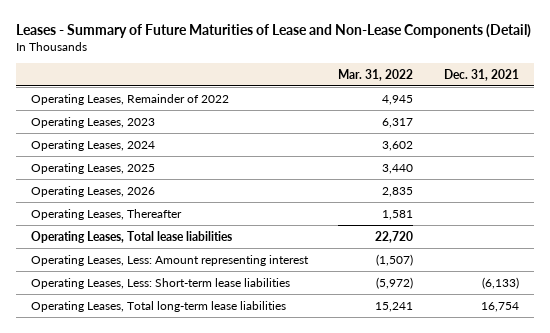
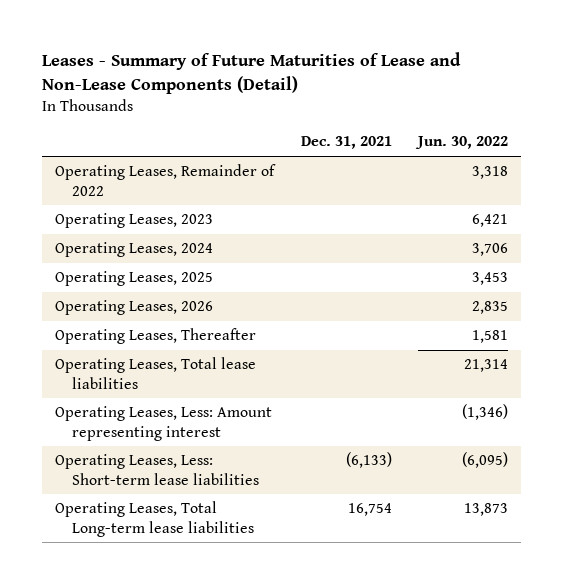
[338,69,414,82] Mar. 31, 2022 -> none
none -> [415,136,509,150] Jun. 30, 2022
[31,300,287,312] Operating Leases, Total long-term lease liabilities -> [55,501,255,537] Operating Leases, Total Long-term lease liabilities

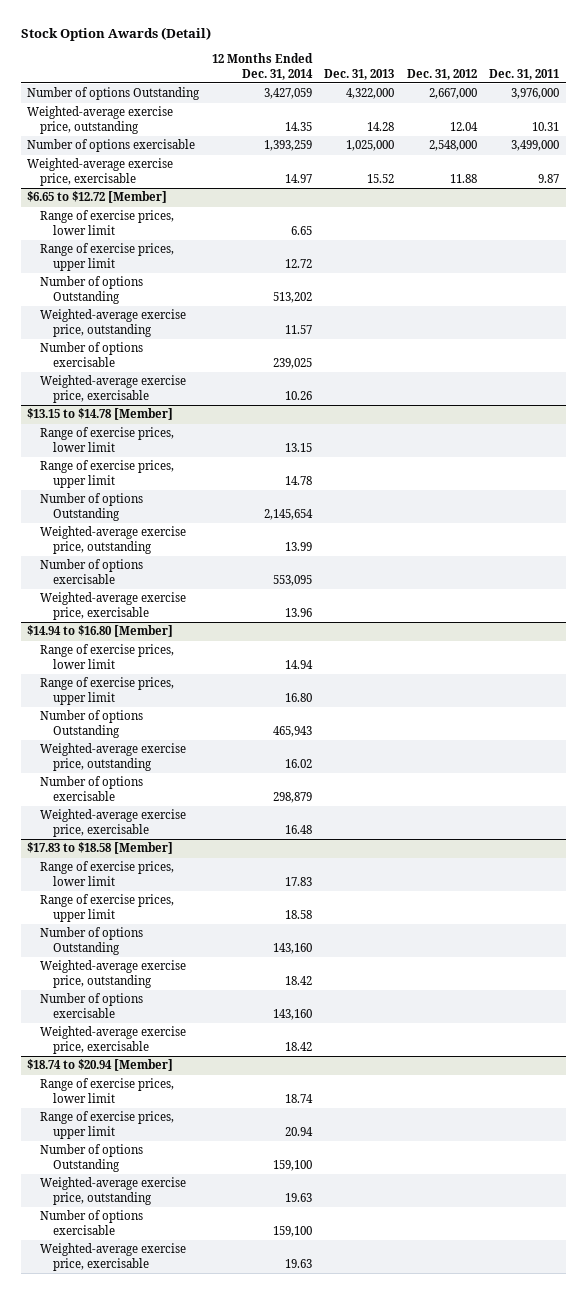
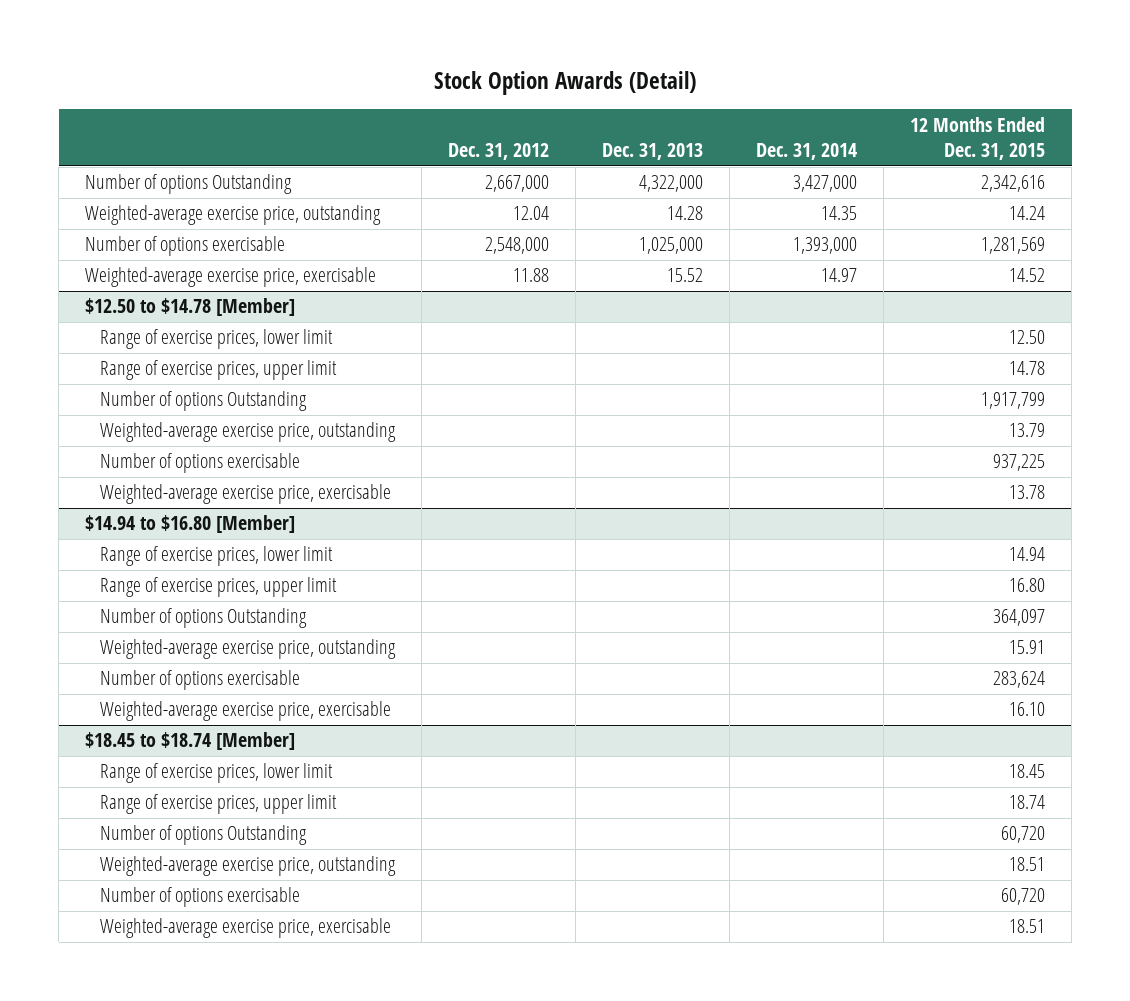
[211,53,313,80] 12 Months Ended Dec. 31, 2014 -> none
[489,68,560,80] Dec. 31, 2011 -> none
none -> [755,143,857,161] Dec. 31, 2014
none -> [910,116,1046,161] 12 Months Ended Dec. 31, 2015
[26,191,167,204] $6.65 to $12.72 [Member] -> [85,298,296,317] $12.50 to $14.78 [Member]
[26,408,173,421] $13.15 to $14.78 [Member] -> none
[39,427,174,452] Range of exercise prices, lower limit -> none
[39,460,174,488] Range of exercise prices, upper limit -> none
[39,493,143,521] Number of options Outstanding -> none
[39,526,186,554] Weighted-average exercise price, outstanding -> none
[39,559,143,584] Number of options exercisable -> none
[39,592,186,620] Weighted-average exercise price, exercisable -> none
[26,842,173,855] $17.83 to $18.58 [Member] -> none
[39,861,174,886] Range of exercise prices, lower limit -> none
[39,894,174,922] Range of exercise prices, upper limit -> none
[39,927,143,955] Number of options Outstanding -> none
[39,960,186,988] Weighted-average exercise price, outstanding -> none
[39,993,143,1018] Number of options exercisable -> none
[39,1026,186,1054] Weighted-average exercise price, exercisable -> none
[26,1059,173,1072] $18.74 to $20.94 [Member] -> none
[39,1078,174,1103] Range of exercise prices, lower limit -> none
[39,1111,174,1139] Range of exercise prices, upper limit -> none
[39,1144,143,1172] Number of options Outstanding -> none
[39,1177,186,1205] Weighted-average exercise price, outstanding -> none
[39,1210,143,1235] Number of options exercisable -> none
[39,1243,186,1271] Weighted-average exercise price, exercisable -> none
none -> [85,732,296,751] $18.45 to $18.74 [Member]
none -> [99,763,333,784] Range of exercise prices, lower limit
none -> [99,794,337,815] Range of exercise prices, upper limit
none -> [99,825,307,846] Number of options Outstanding
none -> [99,856,396,877] Weighted-average exercise price, outstanding
none -> [99,887,300,908] Number of options exercisable
none -> [99,918,391,939] Weighted-average exercise price, exercisable

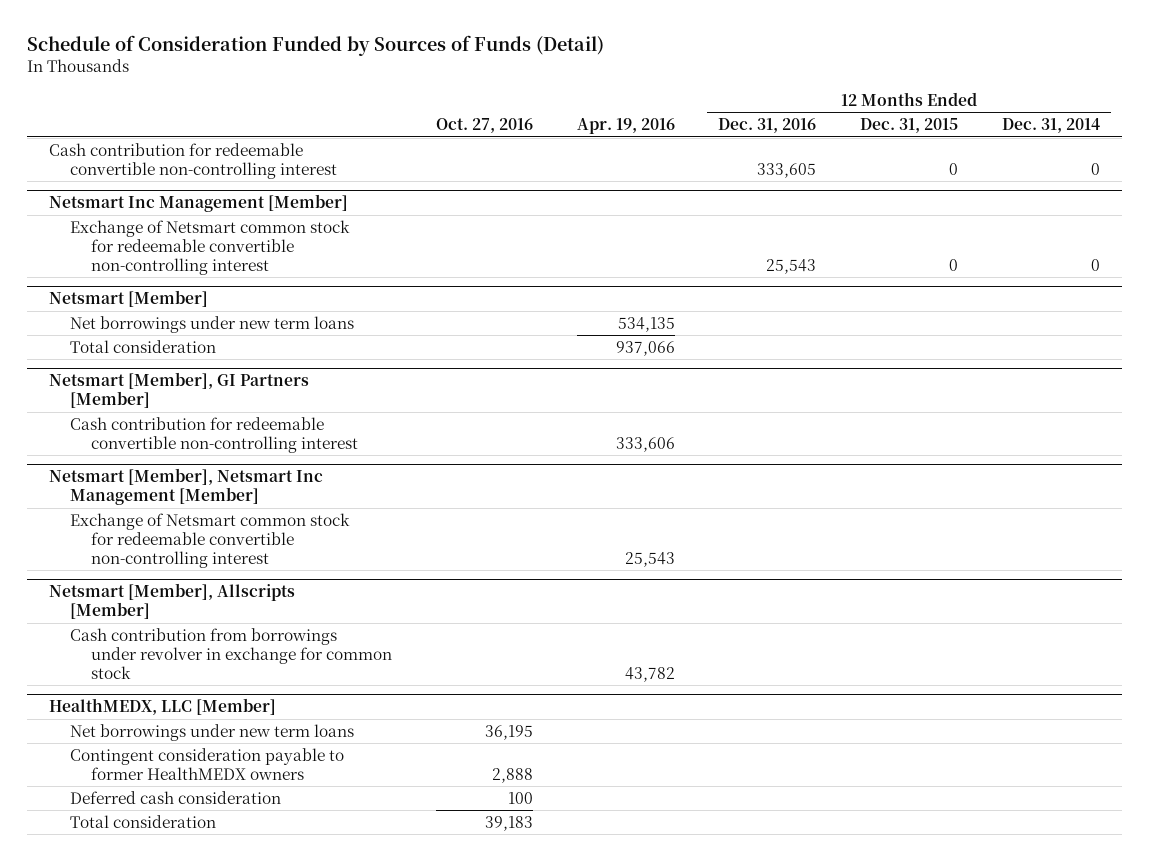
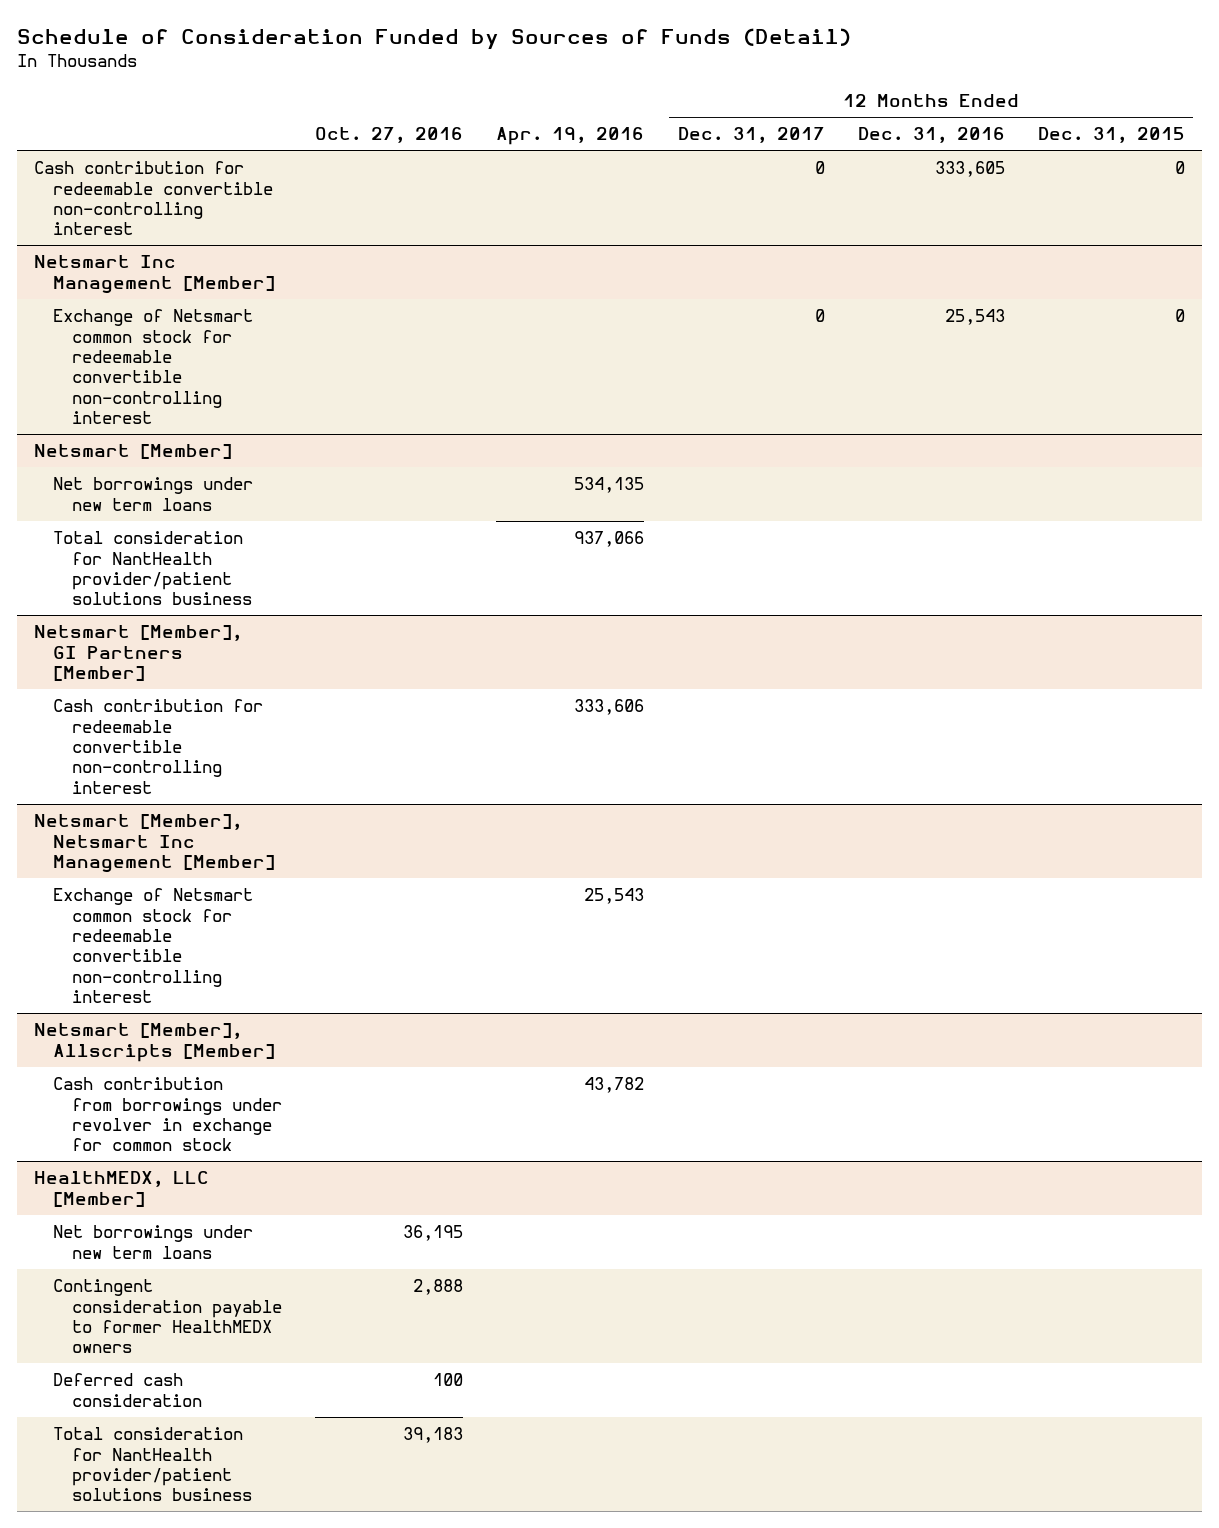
[1002,118,1101,134] Dec. 31, 2014 -> none
none -> [677,127,825,144] Dec. 31, 2017
[69,339,216,353] Total consideration -> [52,531,252,606] Total consideration for NantHealth provider/patient solutions business
[69,814,216,828] Total consideration -> [52,1427,252,1502] Total consideration for NantHealth provider/patient solutions business

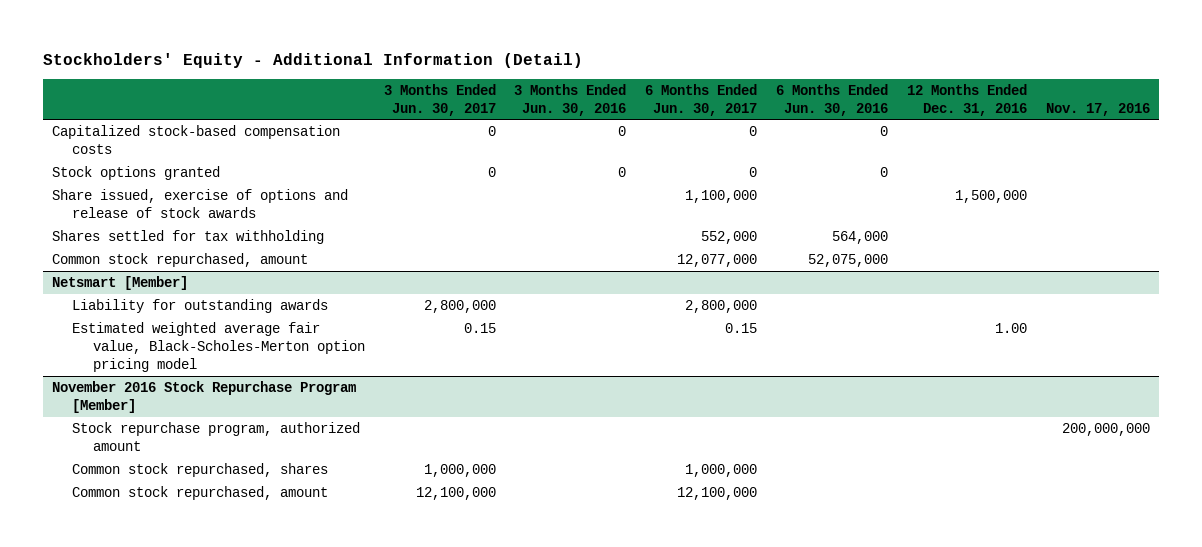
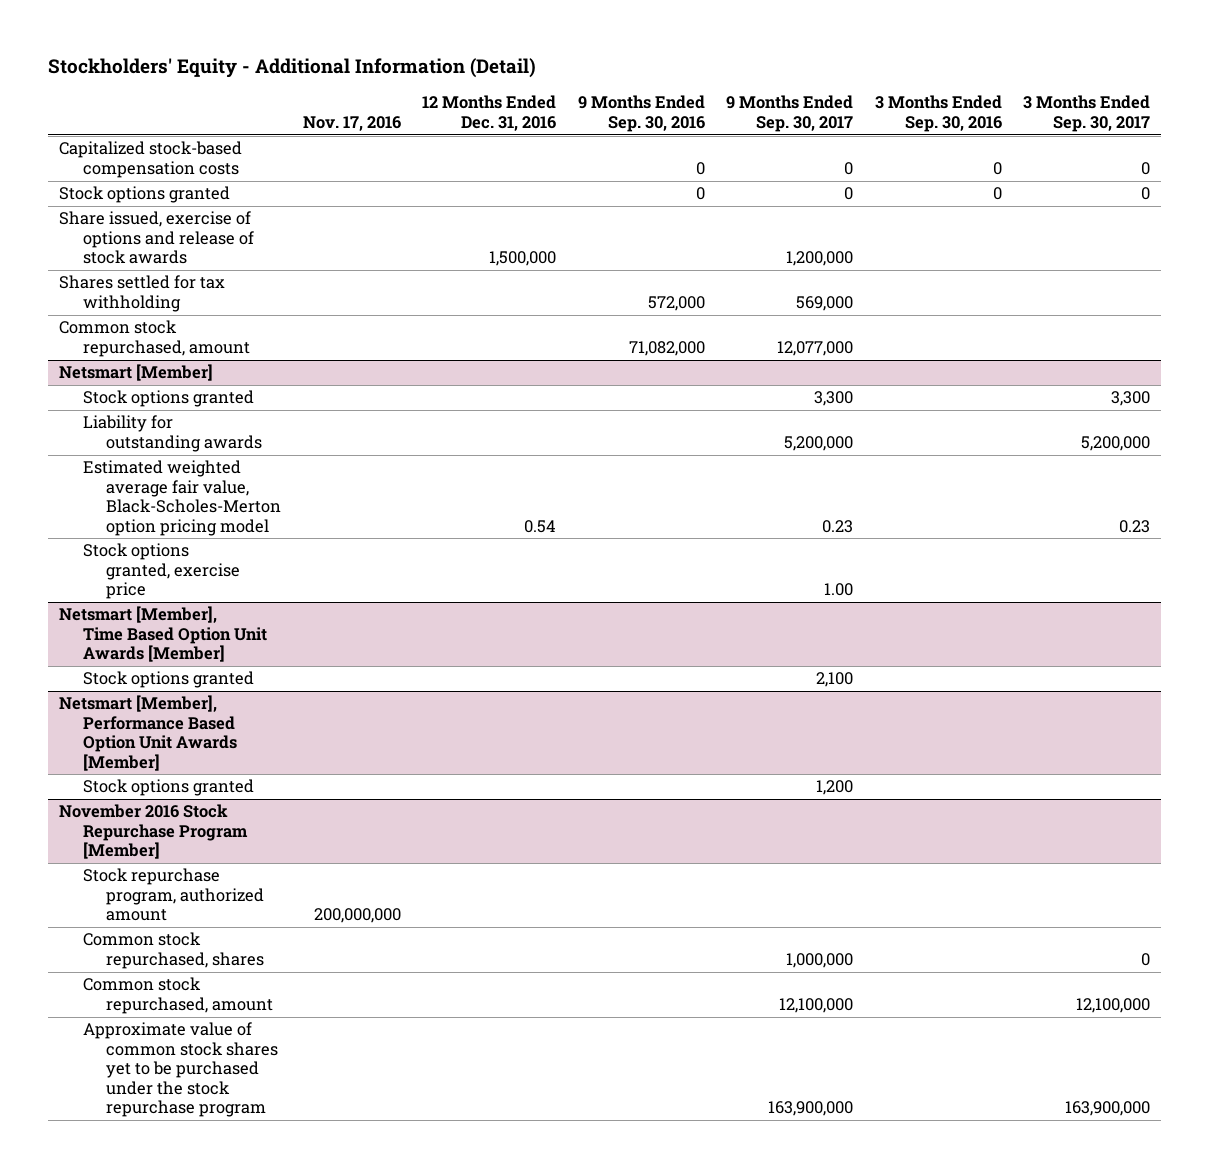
[383,83,496,116] 3 Months Ended Jun. 30, 2017 -> none
[514,83,627,116] 3 Months Ended Jun. 30, 2016 -> none
[645,83,758,116] 6 Months Ended Jun. 30, 2017 -> none
[775,83,888,116] 6 Months Ended Jun. 30, 2016 -> none
none -> [577,95,705,132] 9 Months Ended Sep. 30, 2016
none -> [726,95,854,132] 9 Months Ended Sep. 30, 2017
none -> [874,95,1002,132] 3 Months Ended Sep. 30, 2016
none -> [1023,95,1151,132] 3 Months Ended Sep. 30, 2017
none -> [82,390,254,408] Stock options granted
[994,323,1027,334] 1.00 -> [524,519,557,533] 0.54
none -> [82,543,241,600] Stock options granted, exercise price
none -> [58,606,267,663] Netsmart [Member], Time Based Option Unit Awards [Member]
none -> [82,671,254,689] Stock options granted
none -> [58,695,237,771] Netsmart [Member], Performance Based Option Unit Awards [Member]
none -> [82,779,254,797] Stock options granted
none -> [82,1022,279,1118] Approximate value of common stock shares yet to be purchased under the stock repurchase program

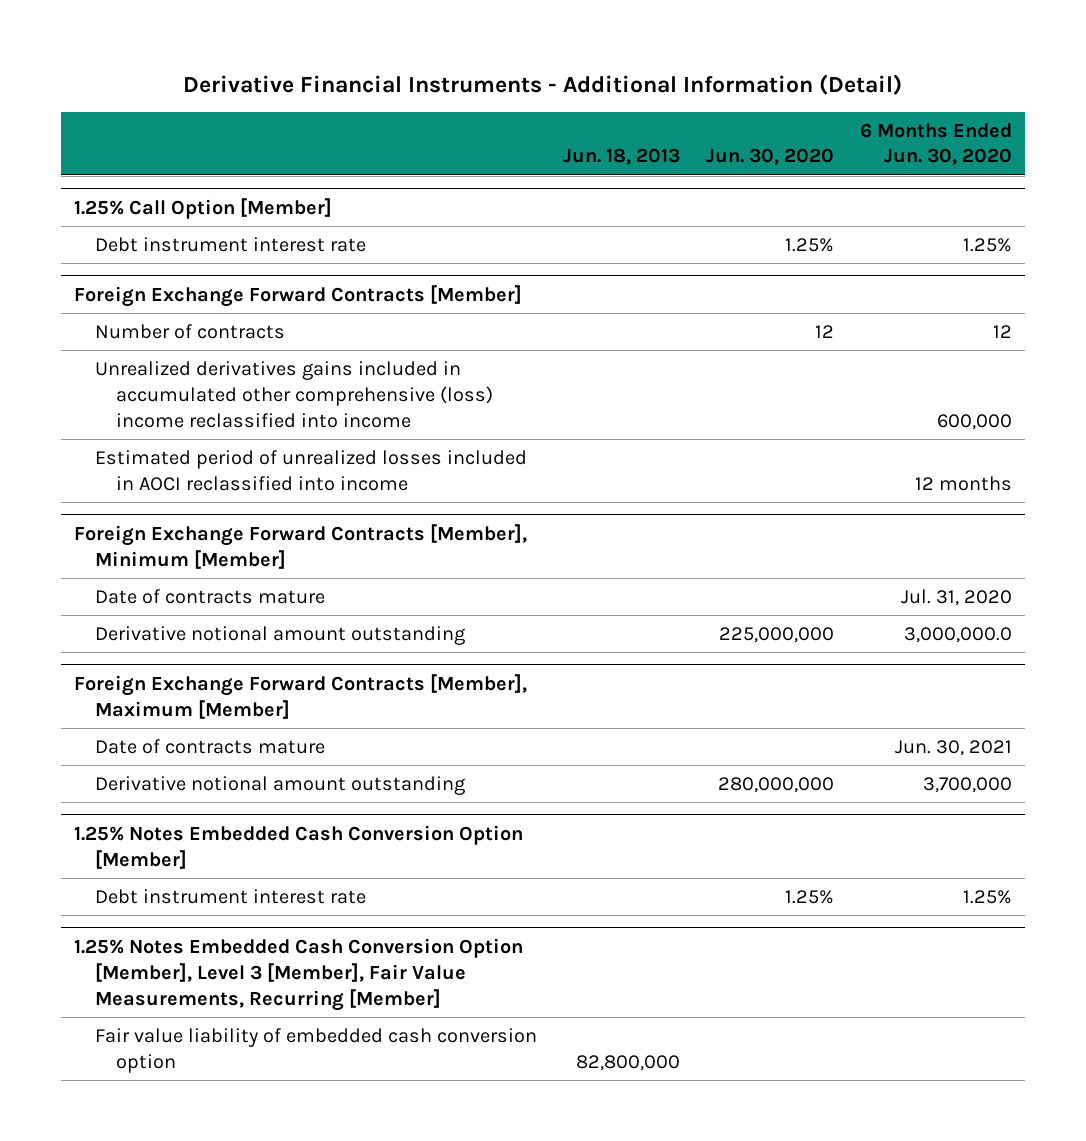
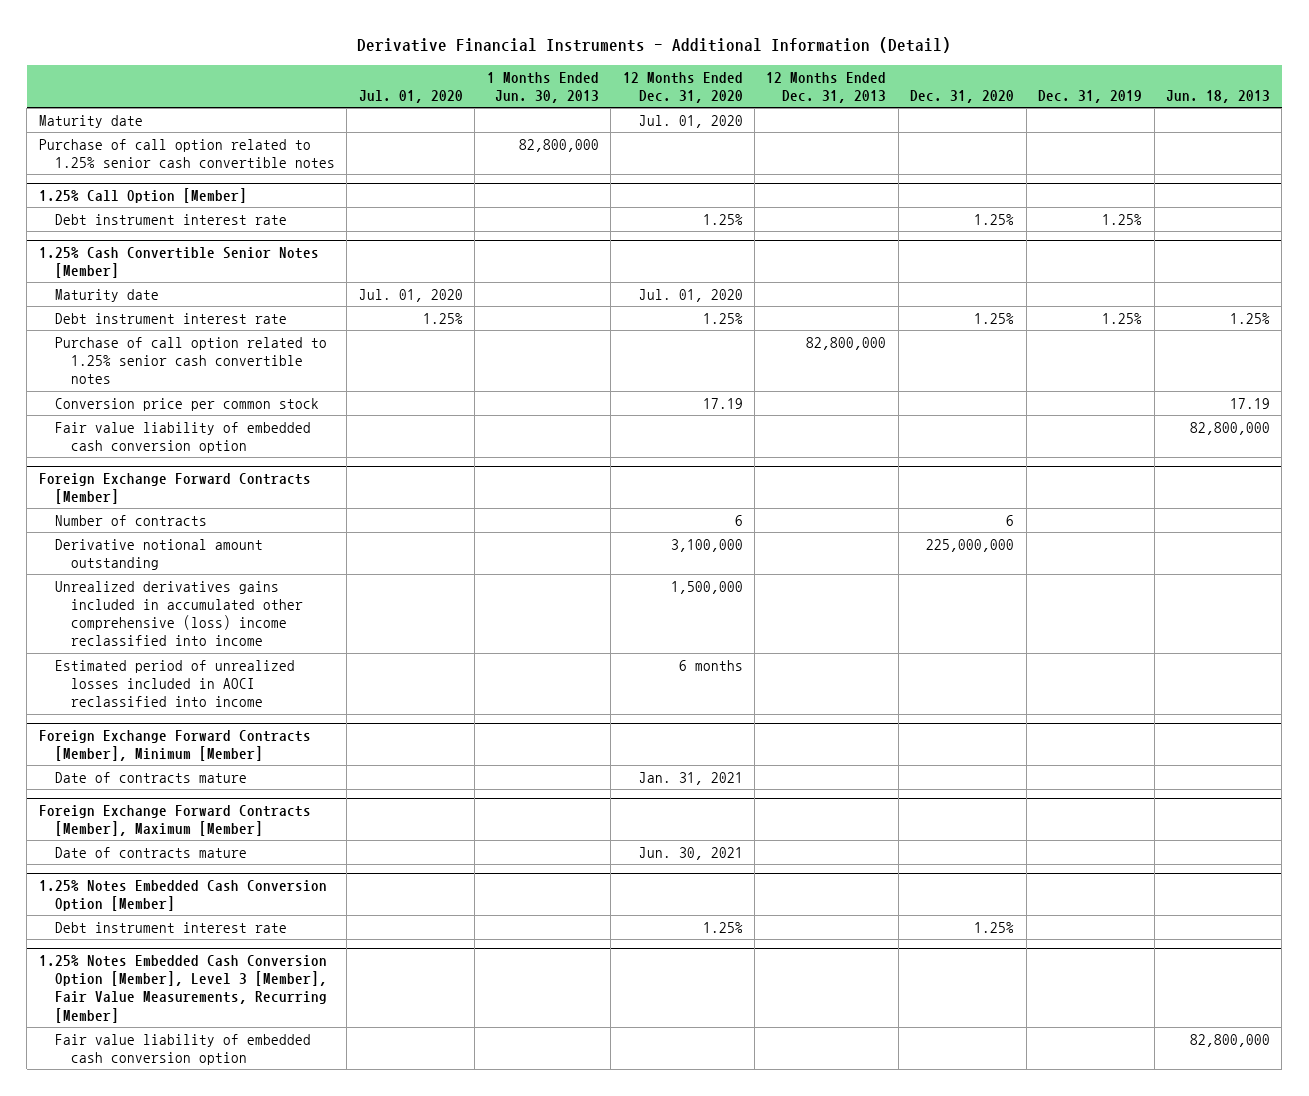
[706,148,835,166] Jun. 30, 2020 -> none
[860,122,1013,166] 6 Months Ended Jun. 30, 2020 -> none
none -> [358,89,463,103] Jul. 01, 2020
none -> [486,71,599,103] 1 Months Ended Jun. 30, 2013
none -> [622,71,743,103] 12 Months Ended Dec. 31, 2020
none -> [766,71,887,103] 12 Months Ended Dec. 31, 2013
none -> [910,89,1015,103] Dec. 31, 2020
none -> [1038,89,1143,103] Dec. 31, 2019
none -> [38,114,143,128] Maturity date
none -> [38,138,335,169] Purchase of call option related to 1.25% senior cash convertible notes
none -> [38,246,319,279] 1.25% Cash Convertible Senior Notes [Member]
none -> [54,288,159,302] Maturity date
none -> [54,312,287,324] Debt instrument interest rate
none -> [54,336,327,385] Purchase of call option related to 1.25% senior cash convertible notes
none -> [54,397,319,411] Conversion price per common stock
none -> [54,421,311,454] Fair value liability of embedded cash conversion option
none -> [54,538,263,571] Derivative notional amount outstanding
[95,625,466,645] Derivative notional amount outstanding -> none
[95,775,466,795] Derivative notional amount outstanding -> none

